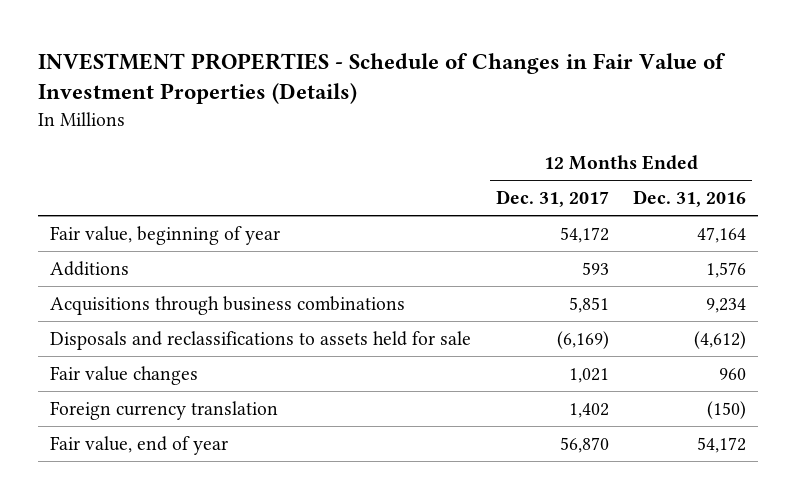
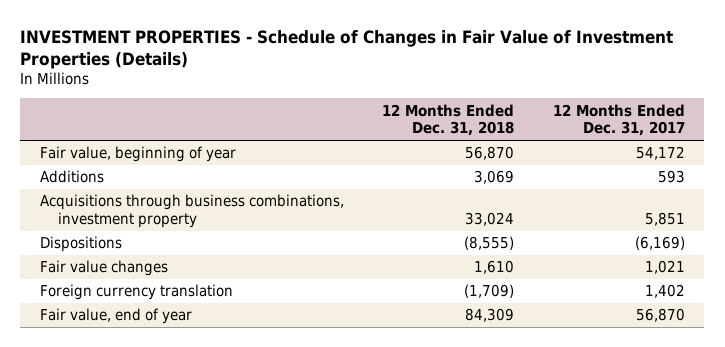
[632,190,746,208] Dec. 31, 2016 -> none
none -> [382,103,515,137] 12 Months Ended Dec. 31, 2018
[50,295,406,315] Acquisitions through business combinations -> [39,194,344,228] Acquisitions through business combinations, investment property
[50,330,472,350] Disposals and reclassifications to assets held for sale -> [39,236,122,253] Dispositions

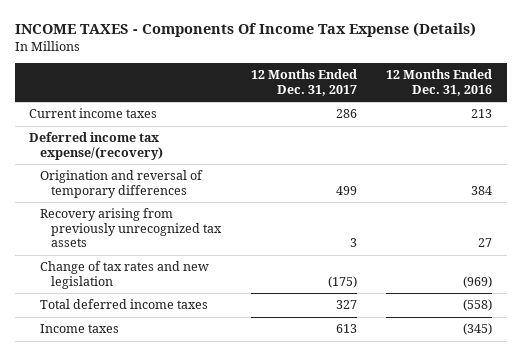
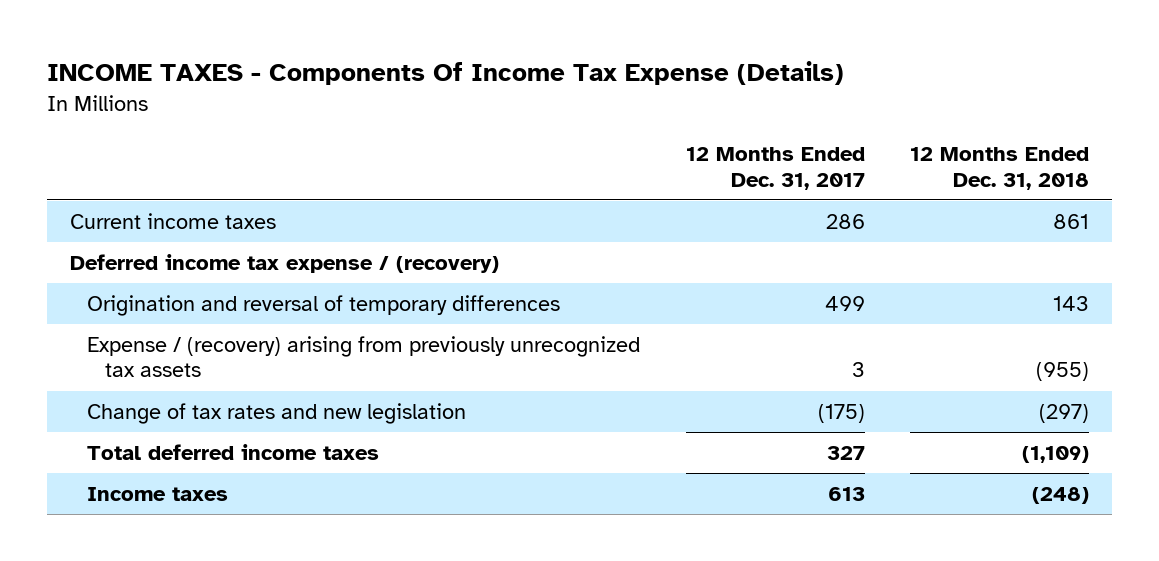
[386,69,493,96] 12 Months Ended Dec. 31, 2016 -> none
none -> [910,147,1090,190] 12 Months Ended Dec. 31, 2018
[29,132,164,160] Deferred income tax expense/(recovery) -> [70,254,500,274] Deferred income tax expense / (recovery)
[40,208,223,248] Recovery arising from previously unrecognized tax assets -> [87,336,641,378] Expense / (recovery) arising from previously unrecognized tax assets

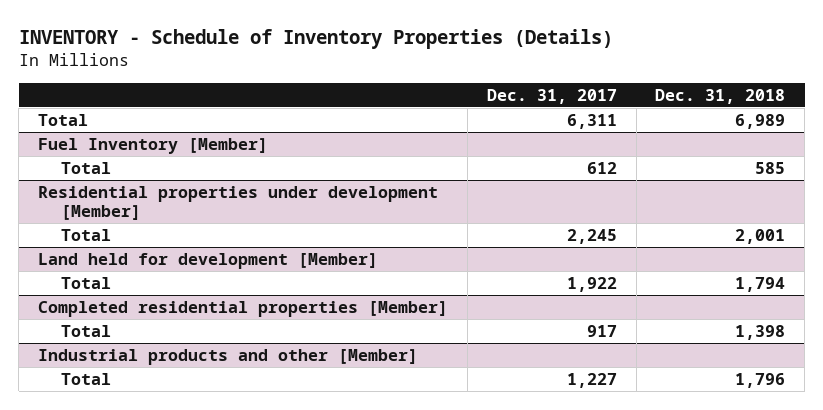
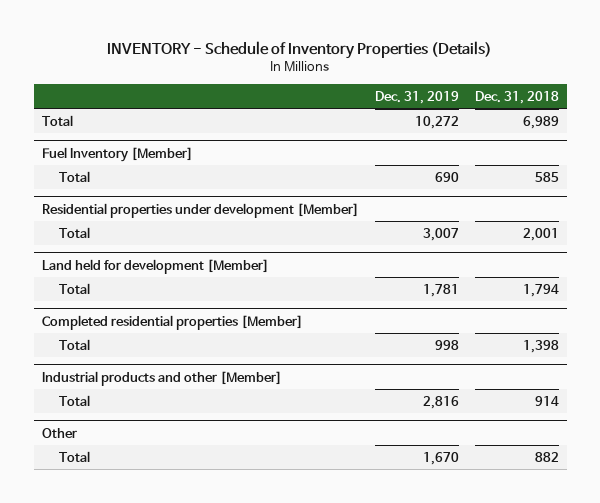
[486,88,617,104] Dec. 31, 2017 -> none
none -> [374,90,459,104] Dec. 31, 2019
[735,372,786,388] 1,796 -> [534,395,559,406] 914
none -> [41,427,77,438] Other
none -> [58,450,90,462] Total

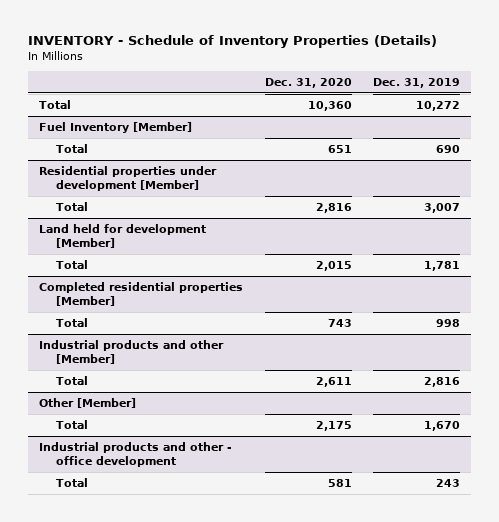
[474,90,559,104] Dec. 31, 2018 -> none
none -> [264,77,352,88] Dec. 31, 2020
[41,427,77,438] Other -> [39,397,137,408] Other [Member]
none -> [39,441,233,467] Industrial products and other - office development
none -> [55,477,88,487] Total

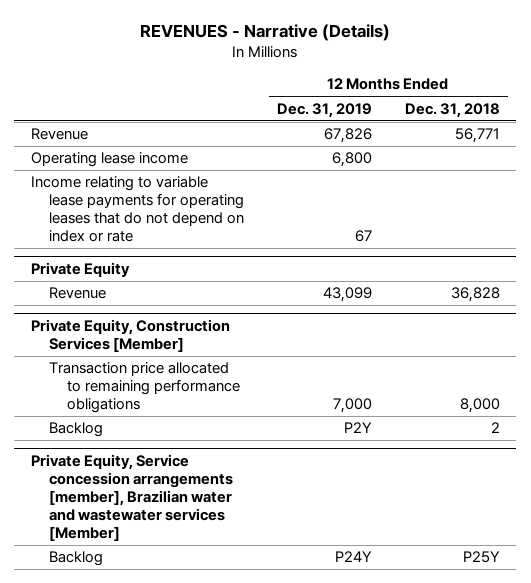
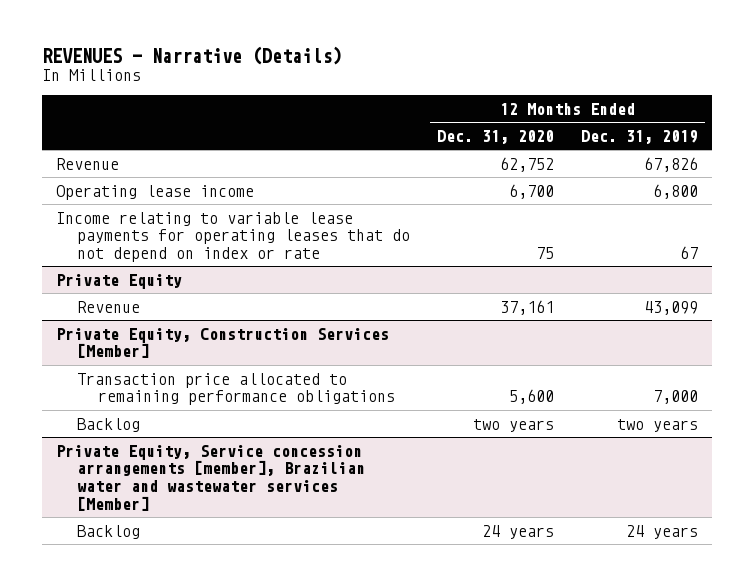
[404,102,500,118] Dec. 31, 2018 -> none
none -> [437,130,555,145] Dec. 31, 2020
[343,422,372,434] P2Y -> [617,418,699,432] two years
[334,551,372,563] P24Y -> [626,524,699,539] 24 years

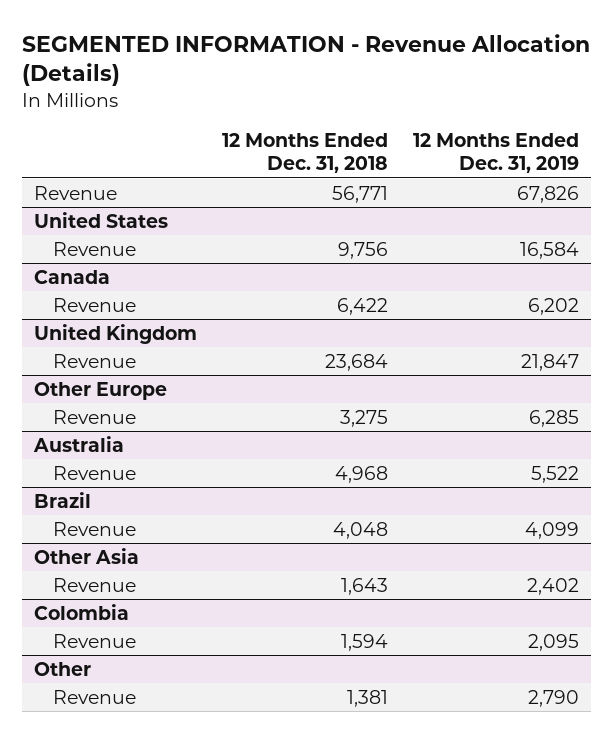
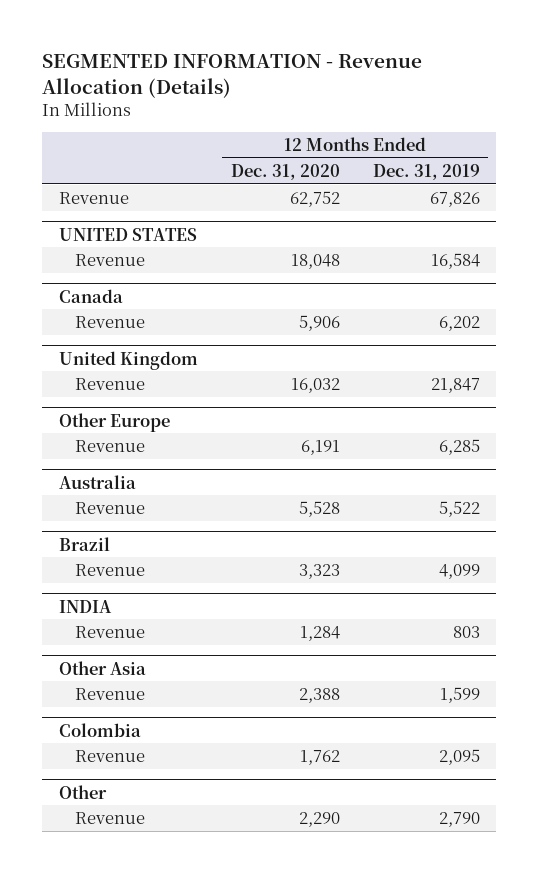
[222,133,389,174] 12 Months Ended Dec. 31, 2018 -> none
none -> [230,163,340,180] Dec. 31, 2020
[34,211,169,228] United States -> [58,227,197,241] UNITED STATES
none -> [58,599,112,613] INDIA
none -> [74,625,145,638] Revenue
[526,577,579,595] 2,402 -> [439,686,480,703] 1,599

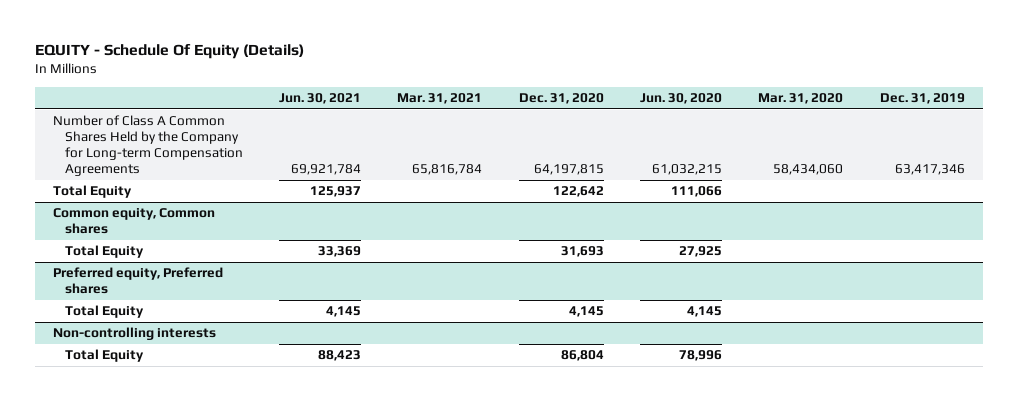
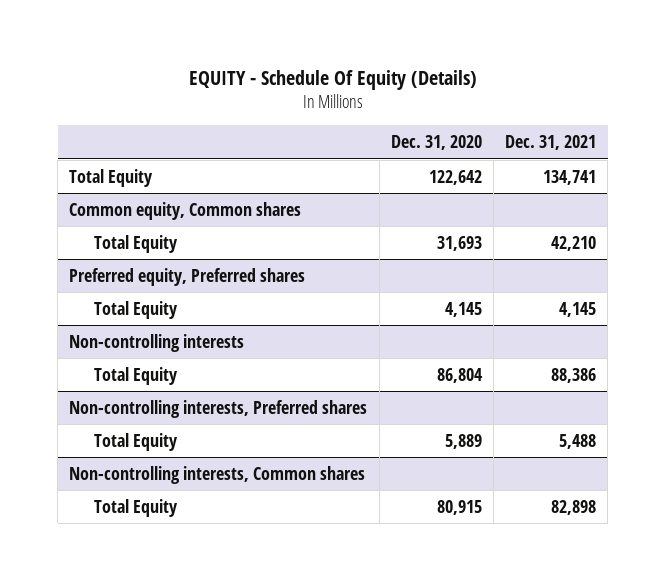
[278,93,361,105] Jun. 30, 2021 -> none
[397,93,483,105] Mar. 31, 2021 -> none
[640,93,723,105] Jun. 30, 2020 -> none
[758,93,844,105] Mar. 31, 2020 -> none
[879,93,965,105] Dec. 31, 2019 -> none
none -> [505,135,597,151] Dec. 31, 2021
[52,115,243,177] Number of Class A Common Shares Held by the Company for Long-term Compensation Agreements -> none
none -> [69,399,368,418] Non-controlling interests, Preferred shares
none -> [93,432,178,451] Total Equity
none -> [69,465,366,484] Non-controlling interests, Common shares
none -> [93,498,178,517] Total Equity

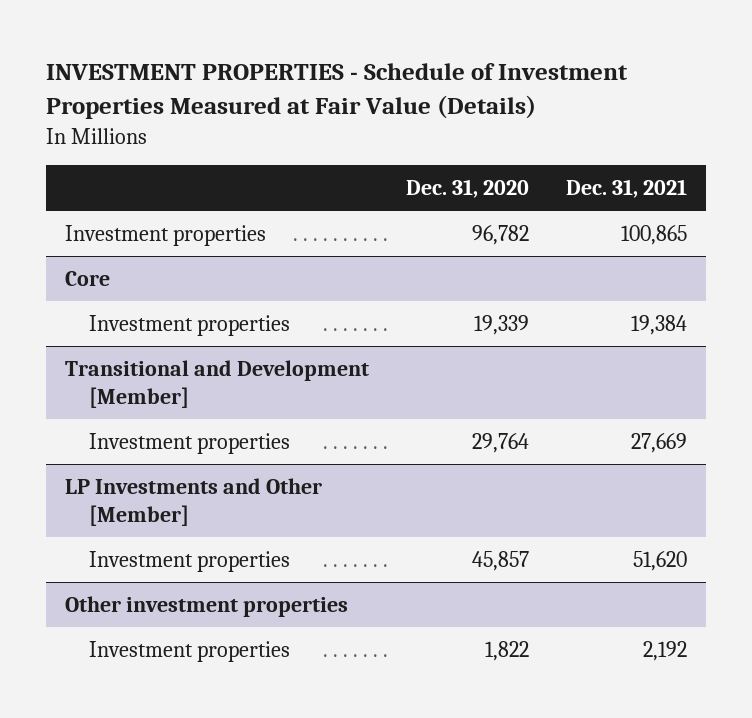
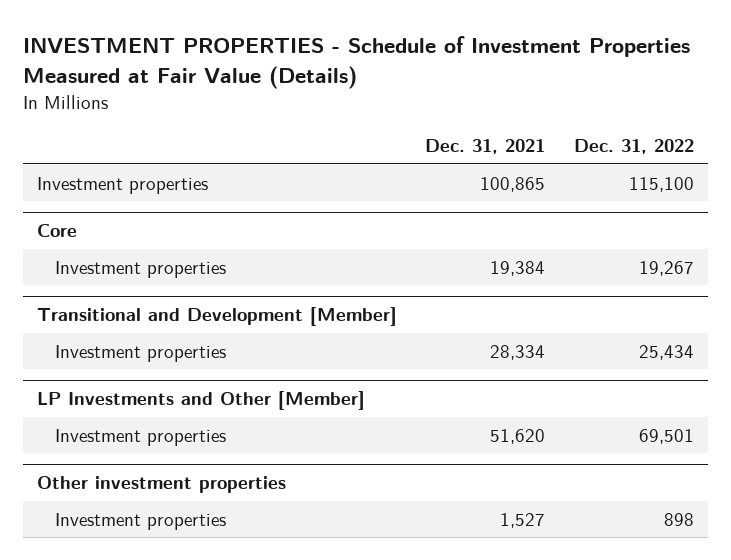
[406,179,530,199] Dec. 31, 2020 -> none
none -> [573,139,694,155] Dec. 31, 2022
[631,432,688,453] 27,669 -> [490,344,546,360] 28,334
[643,640,688,661] 2,192 -> [500,512,546,528] 1,527

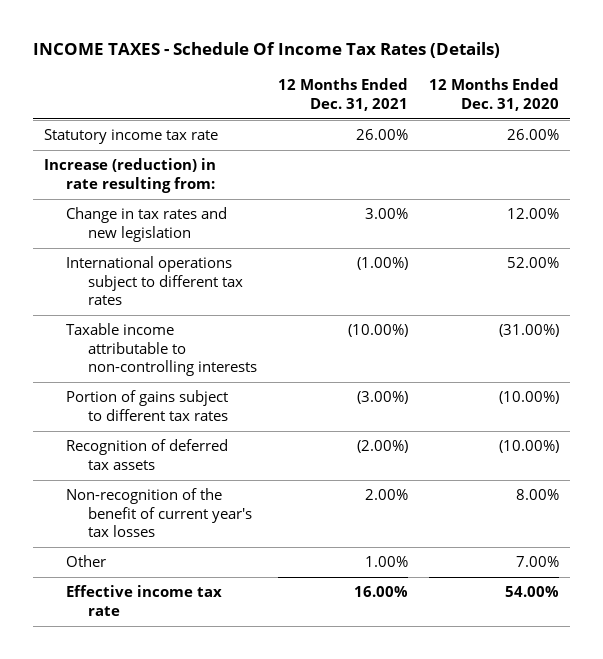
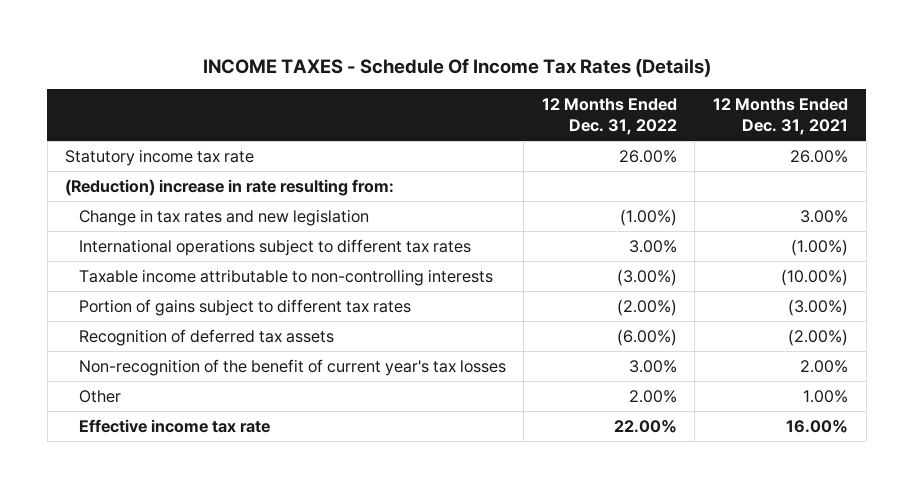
[429,78,560,111] 12 Months Ended Dec. 31, 2020 -> none
none -> [541,98,677,136] 12 Months Ended Dec. 31, 2022
[43,158,216,193] Increase (reduction) in rate resulting from: -> [65,178,395,196] (Reduction) increase in rate resulting from:

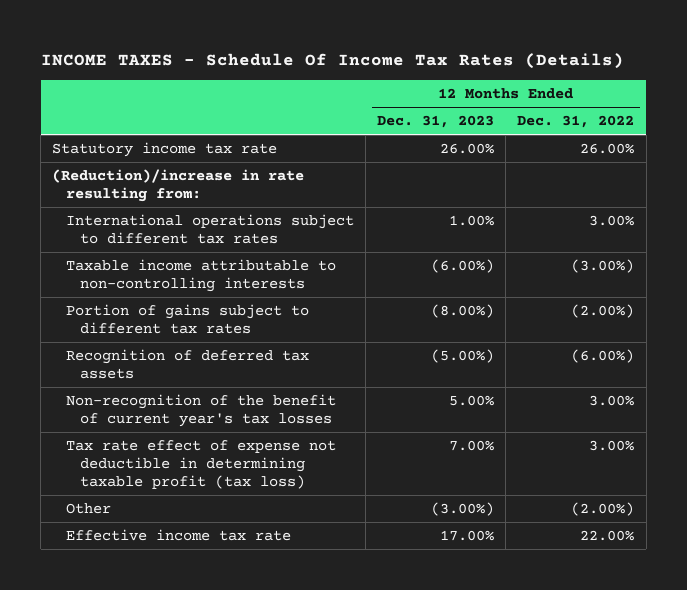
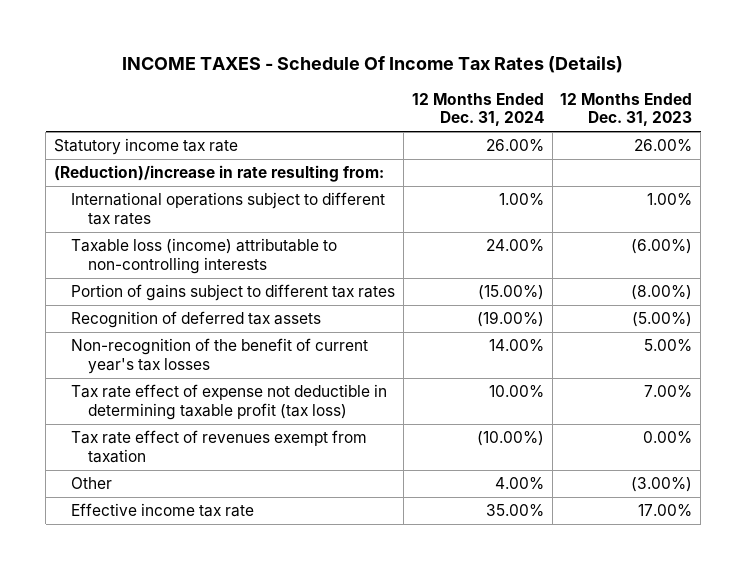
[517,115,635,129] Dec. 31, 2022 -> none
none -> [411,92,544,127] 12 Months Ended Dec. 31, 2024
[66,259,337,293] Taxable income attributable to non-controlling interests -> [70,238,337,274] Taxable loss (income) attributable to non-controlling interests
none -> [70,430,367,463] Tax rate effect of revenues exempt from taxation

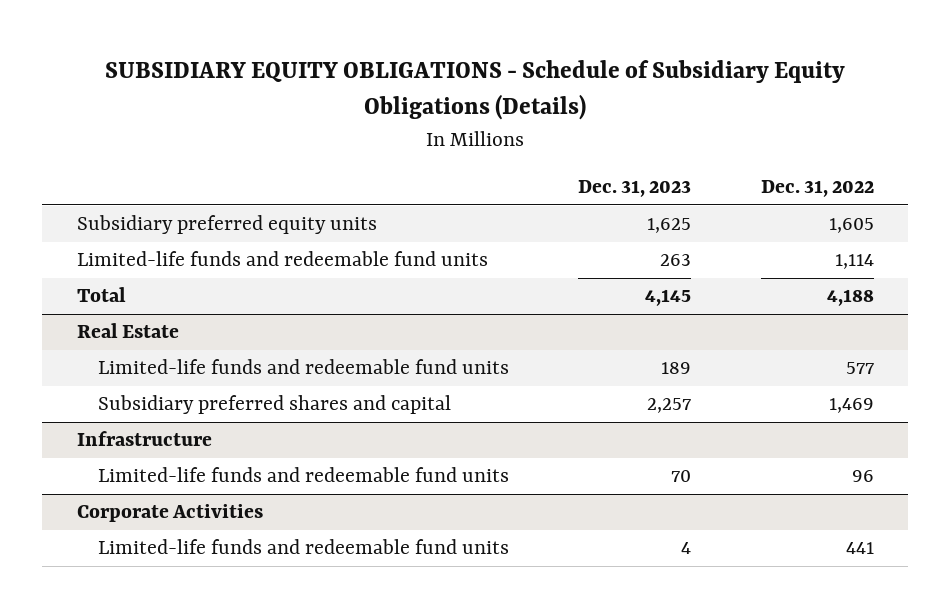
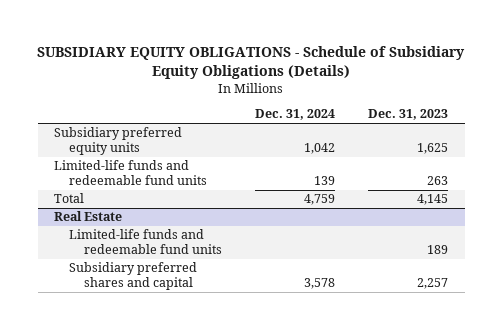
[760,180,874,198] Dec. 31, 2022 -> none
none -> [255,109,336,121] Dec. 31, 2024
[77,431,213,447] Infrastructure -> none
[97,467,509,483] Limited-life funds and redeemable fund units -> none
[77,504,264,523] Corporate Activities -> none
[97,539,509,555] Limited-life funds and redeemable fund units -> none

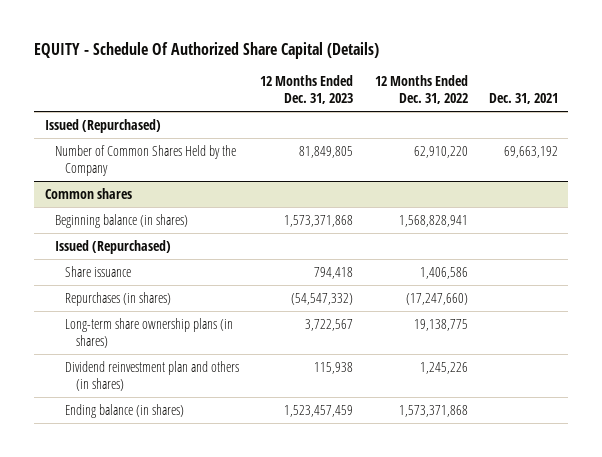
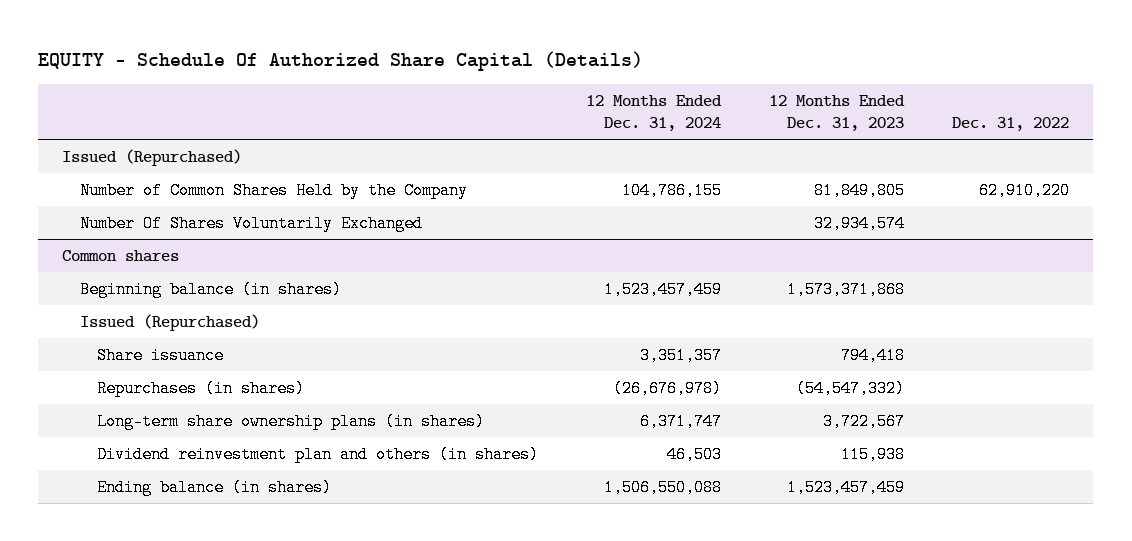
[374,75,468,104] 12 Months Ended Dec. 31, 2022 -> none
[488,92,558,104] Dec. 31, 2021 -> none
none -> [586,94,723,131] 12 Months Ended Dec. 31, 2024
none -> [952,116,1070,131] Dec. 31, 2022
none -> [79,215,423,233] Number Of Shares Voluntarily Exchanged

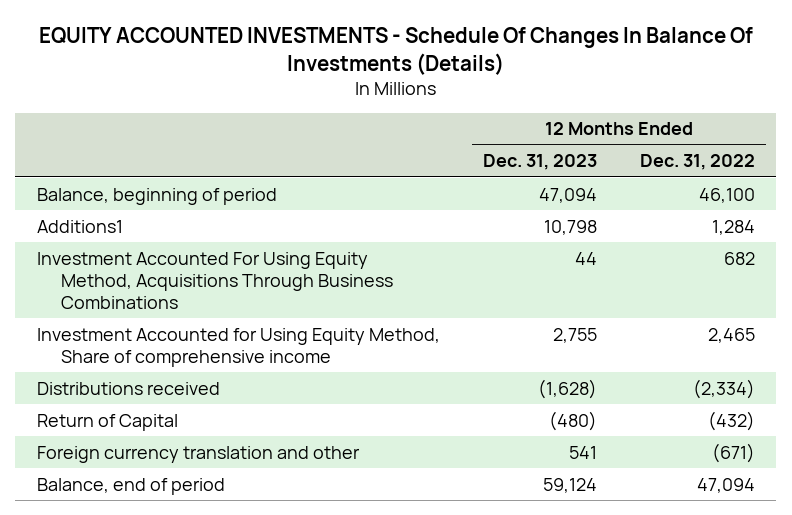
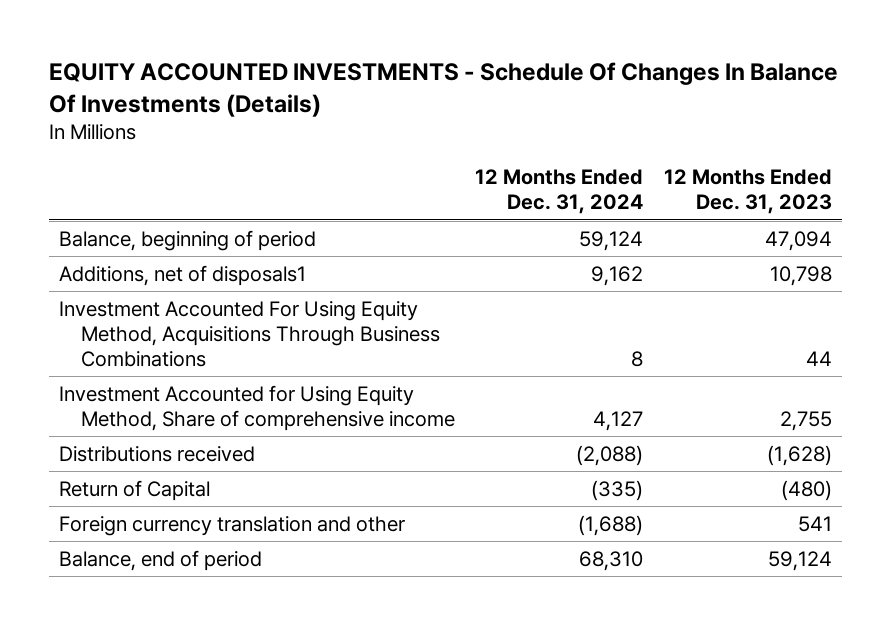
[639,154,755,171] Dec. 31, 2022 -> none
none -> [475,169,644,215] 12 Months Ended Dec. 31, 2024
[36,219,123,233] Additions1 -> [58,264,306,286] Additions, net of disposals1

